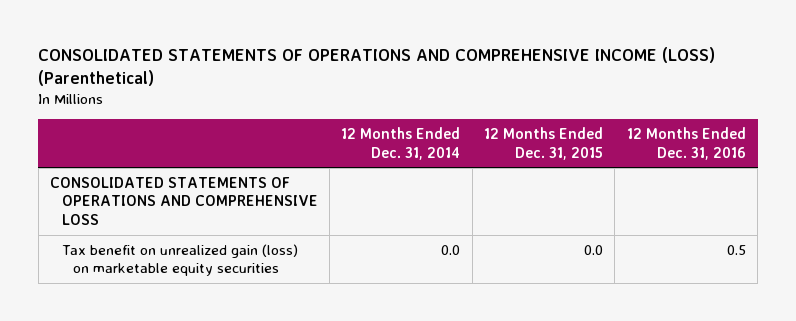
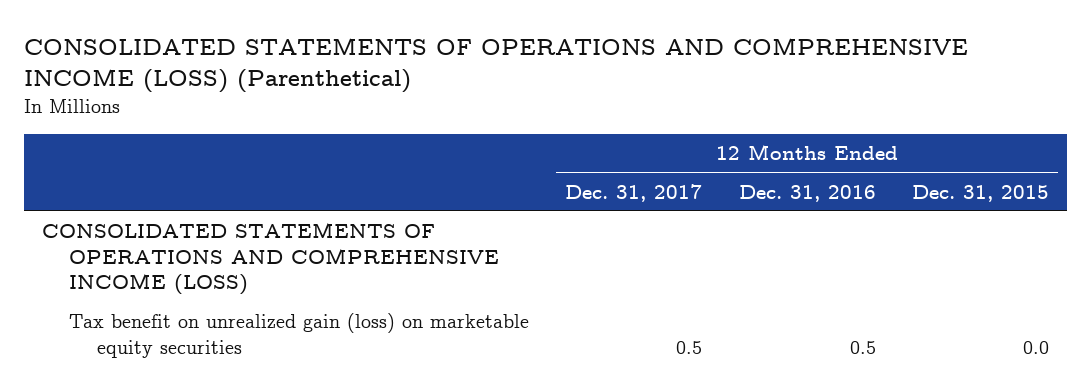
[341,127,461,160] 12 Months Ended Dec. 31, 2014 -> none
none -> [565,183,703,202] Dec. 31, 2017
[49,176,318,225] CONSOLIDATED STATEMENTS OF OPERATIONS AND COMPREHENSIVE LOSS -> [41,222,500,296] CONSOLIDATED STATEMENTS OF OPERATIONS AND COMPREHENSIVE INCOME (LOSS)

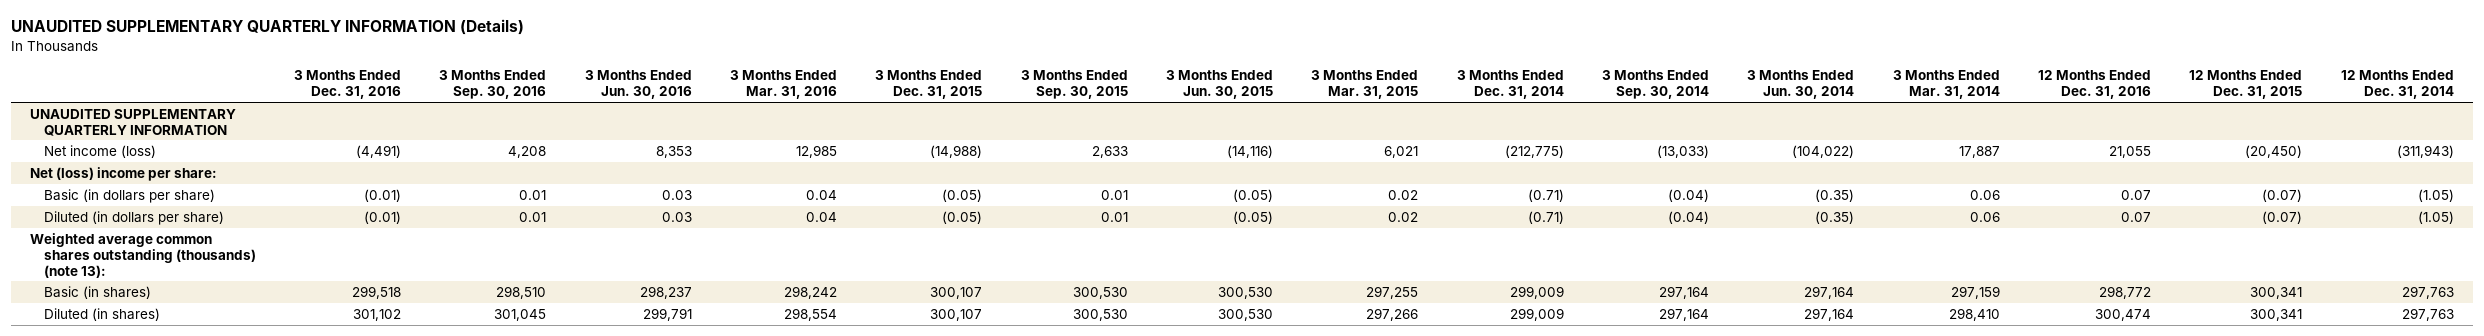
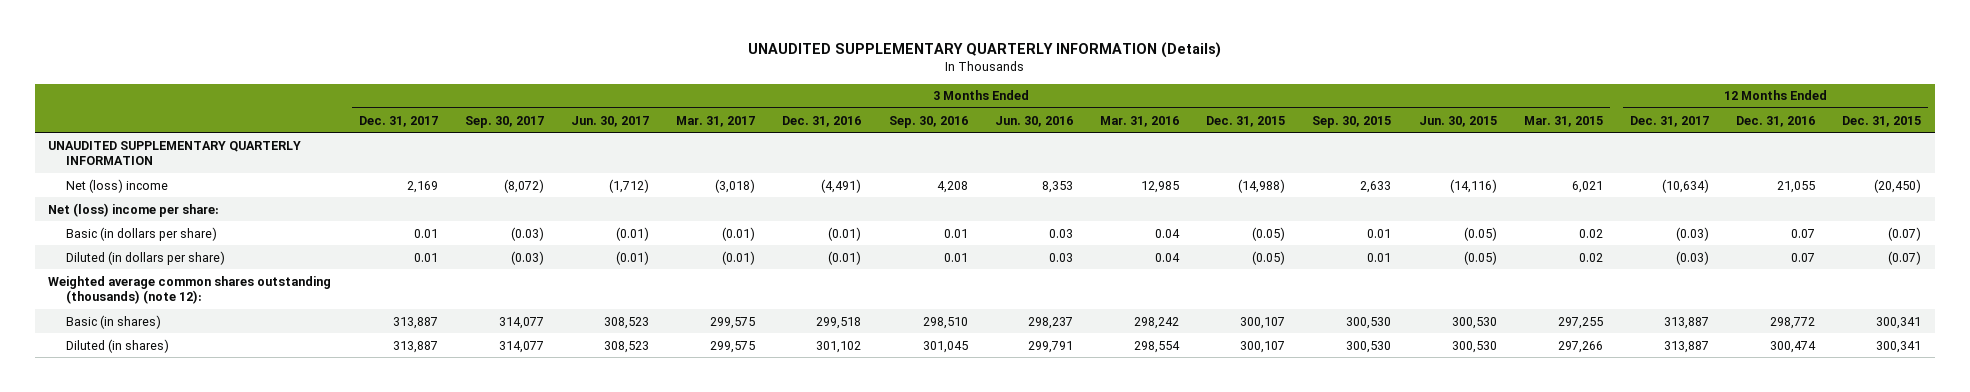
[1456,70,1564,100] 3 Months Ended Dec. 31, 2014 -> none
[1602,70,1710,100] 3 Months Ended Sep. 30, 2014 -> none
[1747,70,1855,100] 3 Months Ended Jun. 30, 2014 -> none
[1892,70,2000,100] 3 Months Ended Mar. 31, 2014 -> none
[2340,70,2454,100] 12 Months Ended Dec. 31, 2014 -> none
none -> [358,115,438,127] Dec. 31, 2017
none -> [464,115,544,128] Sep. 30, 2017
none -> [570,115,649,127] Jun. 30, 2017
none -> [676,115,756,127] Mar. 31, 2017
none -> [1629,115,1709,127] Dec. 31, 2017
[43,144,156,158] Net income (loss) -> [65,178,168,193] Net (loss) income
[30,232,256,278] Weighted average common shares outstanding (thousands) (note 13): -> [48,275,332,305] Weighted average common shares outstanding (thousands) (note 12):

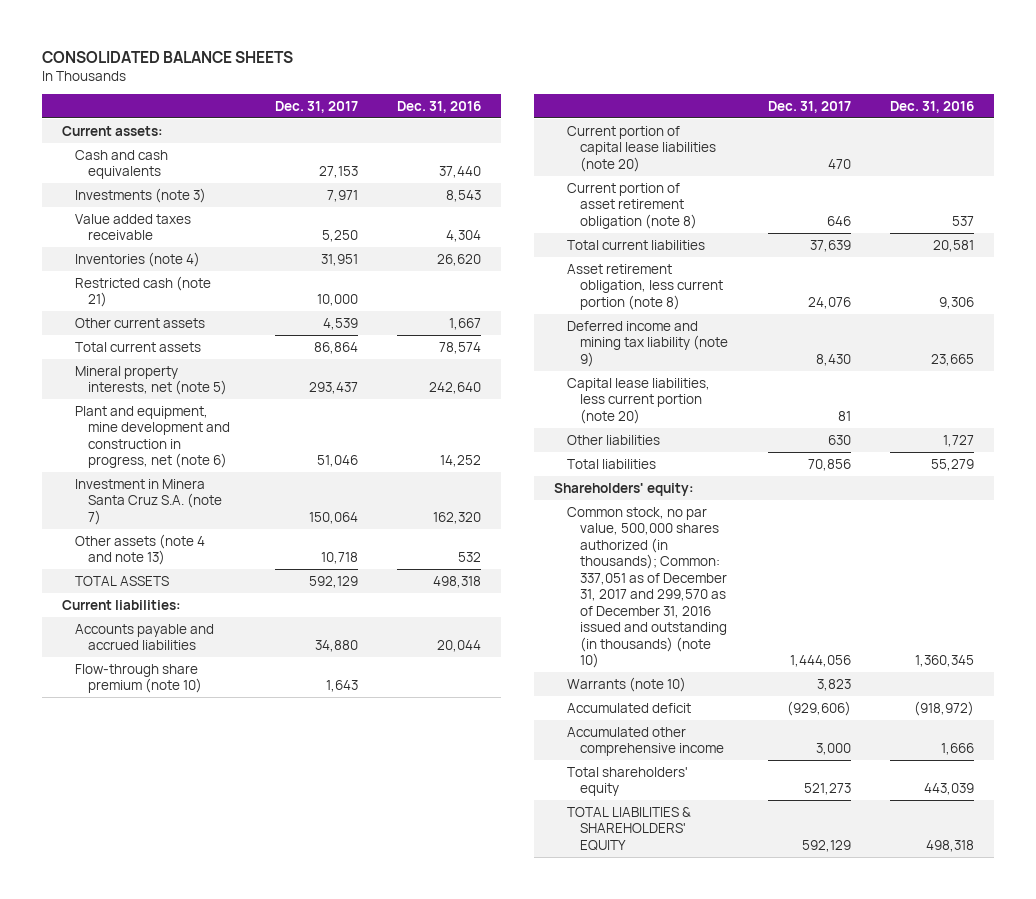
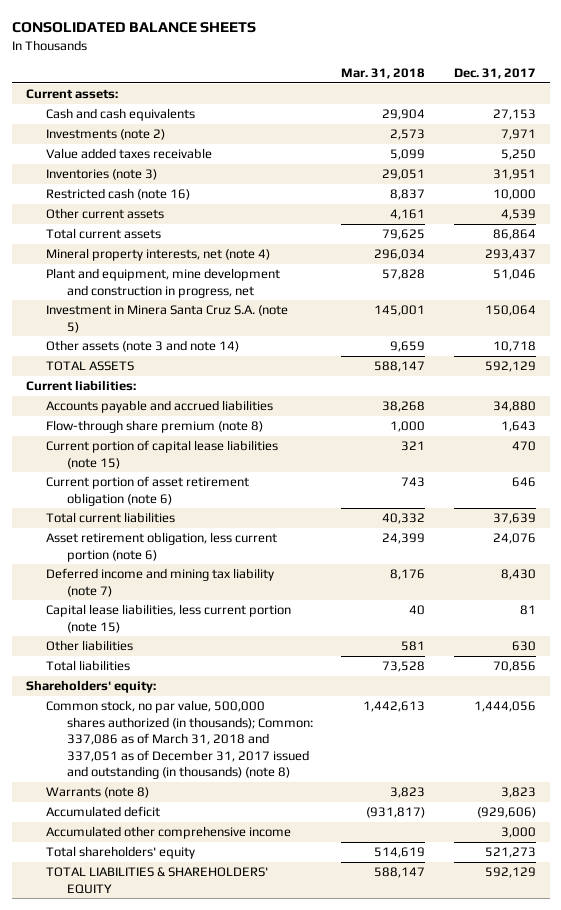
[397,100,482,113] Dec. 31, 2016 -> none
none -> [341,68,426,80] Mar. 31, 2018
[74,187,206,203] Investments (note 3) -> [46,129,166,141] Investments (note 2)
[74,251,200,267] Inventories (note 4) -> [46,169,158,181] Inventories (note 3)
[74,275,211,308] Restricted cash (note 21) -> [46,188,191,201] Restricted cash (note 16)
[74,365,227,396] Mineral property interests, net (note 5) -> [46,248,271,262] Mineral property interests, net (note 4)
[74,405,230,469] Plant and equipment, mine development and construction in progress, net (note 6) -> [46,268,281,298] Plant and equipment, mine development and construction in progress, net
[74,478,222,525] Investment in Minera Santa Cruz S.A. (note 7) -> [46,305,289,333] Investment in Minera Santa Cruz S.A. (note 5)
[74,533,205,566] Other assets (note 4 and note 13) -> [46,340,240,353] Other assets (note 3 and note 14)
[74,663,202,694] Flow-through share premium (note 10) -> [46,420,264,434] Flow-through share premium (note 8)
[567,125,717,172] Current portion of capital lease liabilities (note 20) -> [46,440,279,469] Current portion of capital lease liabilities (note 15)
[567,182,698,229] Current portion of asset retirement obligation (note 8) -> [46,476,250,506] Current portion of asset retirement obligation (note 6)
[567,263,724,310] Asset retirement obligation, less current portion (note 8) -> [46,532,278,562] Asset retirement obligation, less current portion (note 6)
[567,320,729,367] Deferred income and mining tax liability (note 9) -> [46,568,275,597] Deferred income and mining tax liability (note 7)
[567,377,711,424] Capital lease liabilities, less current portion (note 20) -> [46,604,292,633] Capital lease liabilities, less current portion (note 15)
[567,506,728,668] Common stock, no par value, 500,000 shares authorized (in thousands); Common: 337,051 as of December 31, 2017 and 299,570 as of December 31, 2016 issued and outstanding (in thousands) (note 10) -> [46,700,313,780] Common stock, no par value, 500,000 shares authorized (in thousands); Common: 337,086 as of March 31, 2018 and 337,051 as of December 31, 2017 issued and outstanding (in thousands) (note 8)
[567,676,687,692] Warrants (note 10) -> [46,787,150,799] Warrants (note 8)

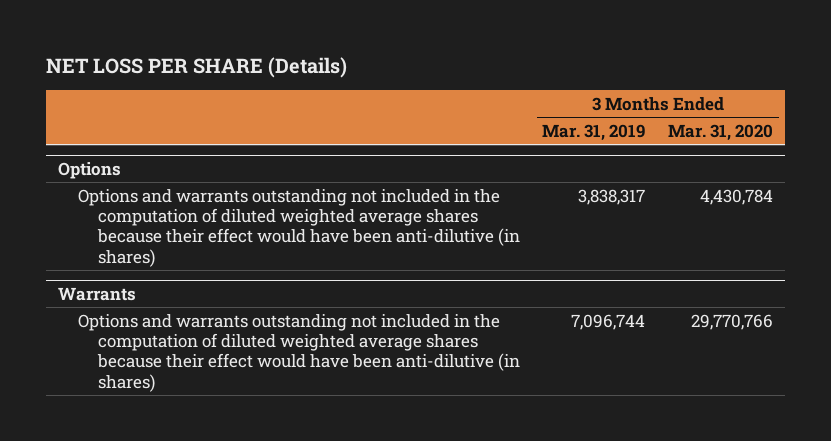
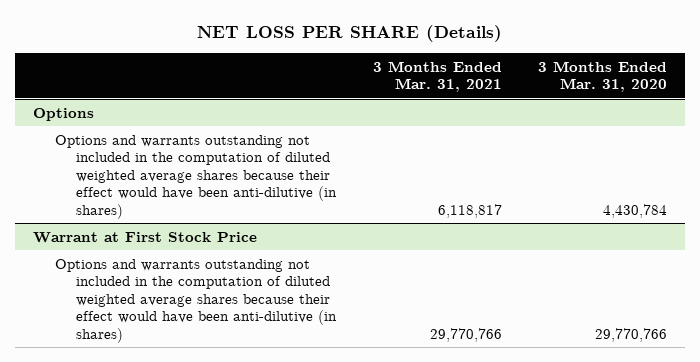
[542,123,646,141] Mar. 31, 2019 -> none
none -> [372,60,502,93] 3 Months Ended Mar. 31, 2021
[57,286,136,301] Warrants -> [33,231,258,243] Warrant at First Stock Price

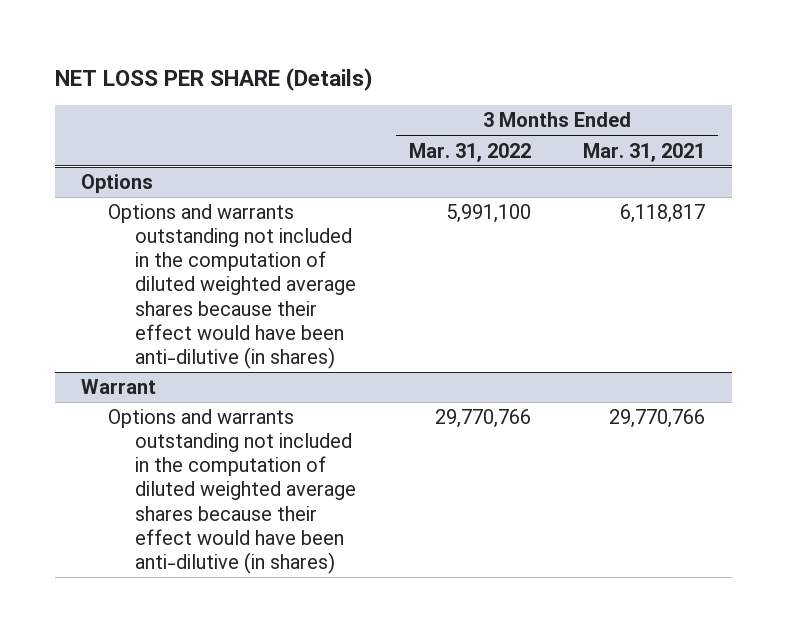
[537,60,667,93] 3 Months Ended Mar. 31, 2020 -> none
none -> [408,142,531,162] Mar. 31, 2022
[33,231,258,243] Warrant at First Stock Price -> [81,379,157,395] Warrant

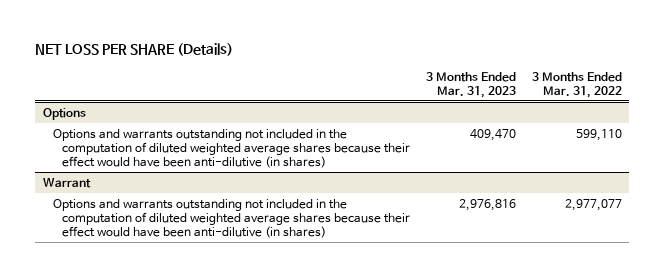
[583,142,706,162] Mar. 31, 2021 -> none
none -> [425,71,516,98] 3 Months Ended Mar. 31, 2023
[445,204,531,224] 5,991,100 -> [575,128,622,141] 599,110
[434,409,531,429] 29,770,766 -> [564,198,622,211] 2,977,077

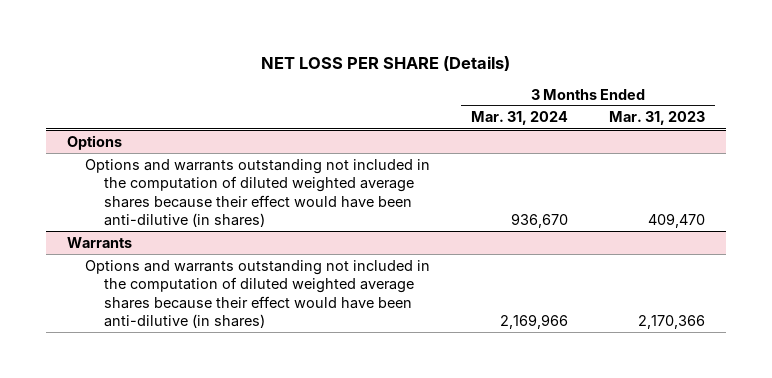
[531,71,622,98] 3 Months Ended Mar. 31, 2022 -> none
none -> [471,111,569,126] Mar. 31, 2024
[43,177,92,188] Warrant -> [66,236,132,248] Warrants
[458,198,516,211] 2,976,816 -> [638,315,706,330] 2,170,366

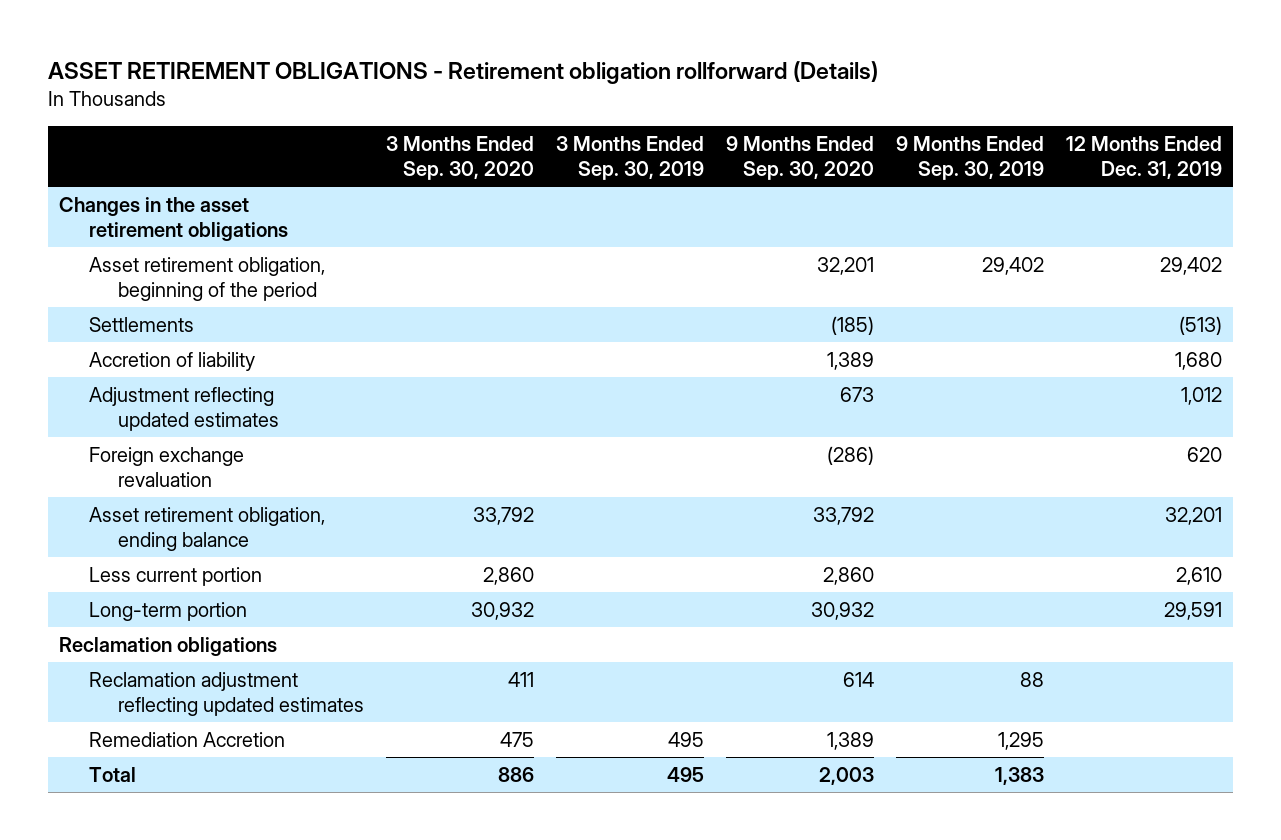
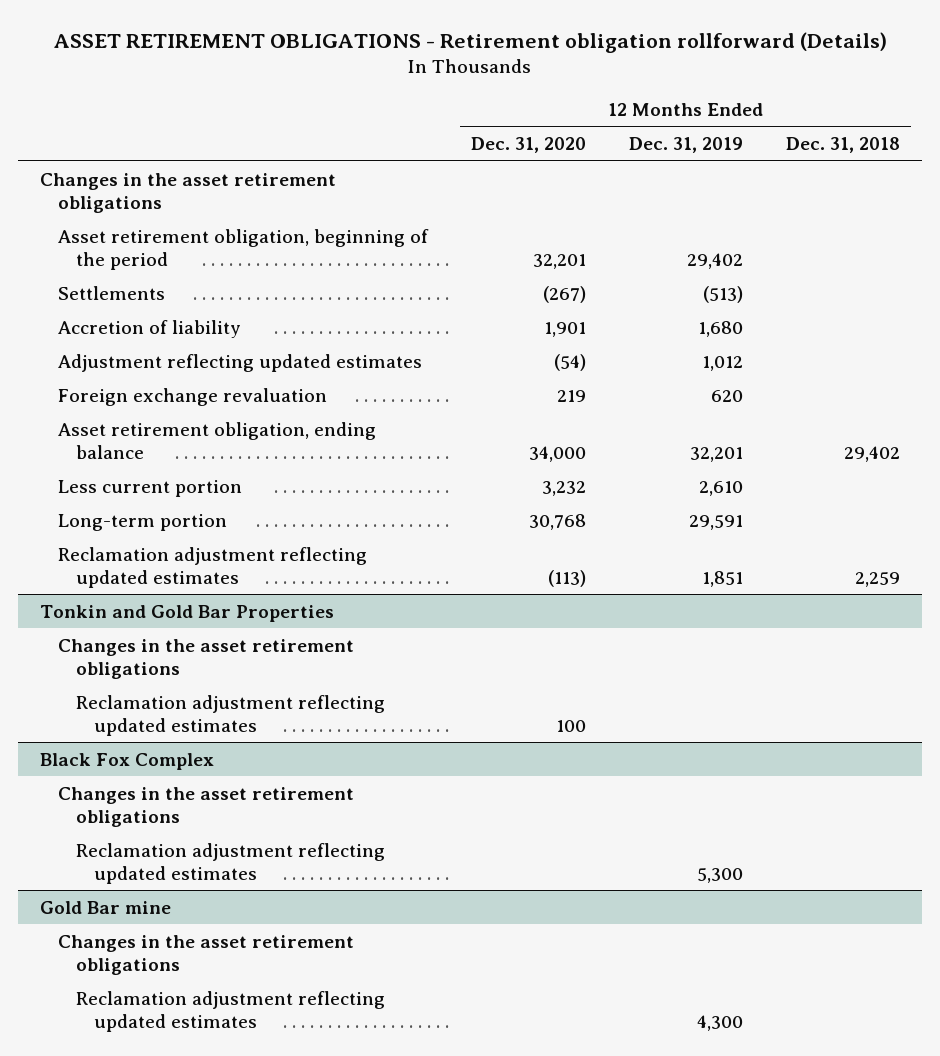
[386,136,535,181] 3 Months Ended Sep. 30, 2020 -> none
[555,136,704,181] 3 Months Ended Sep. 30, 2019 -> none
[725,136,874,181] 9 Months Ended Sep. 30, 2020 -> none
[895,136,1044,181] 9 Months Ended Sep. 30, 2019 -> none
none -> [471,137,587,154] Dec. 31, 2020
none -> [786,137,901,154] Dec. 31, 2018
[59,636,278,656] Reclamation obligations -> none
none -> [57,546,367,588] Reclamation adjustment reflecting updated estimates
none -> [39,604,334,622] Tonkin and Gold Bar Properties
none -> [57,638,354,679] Changes in the asset retirement obligations
[88,731,285,747] Remediation Accretion -> none
[88,766,136,782] Total -> none
none -> [39,752,214,770] Black Fox Complex
none -> [57,786,354,827] Changes in the asset retirement obligations
none -> [75,842,385,884] Reclamation adjustment reflecting updated estimates
none -> [39,900,171,914] Gold Bar mine
none -> [57,934,354,975] Changes in the asset retirement obligations
none -> [75,990,385,1032] Reclamation adjustment reflecting updated estimates

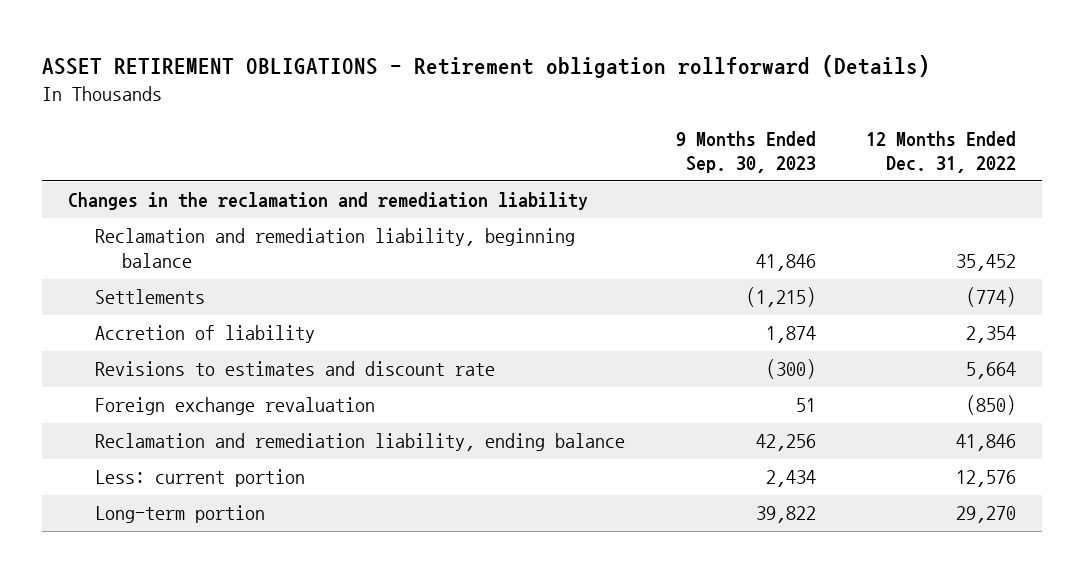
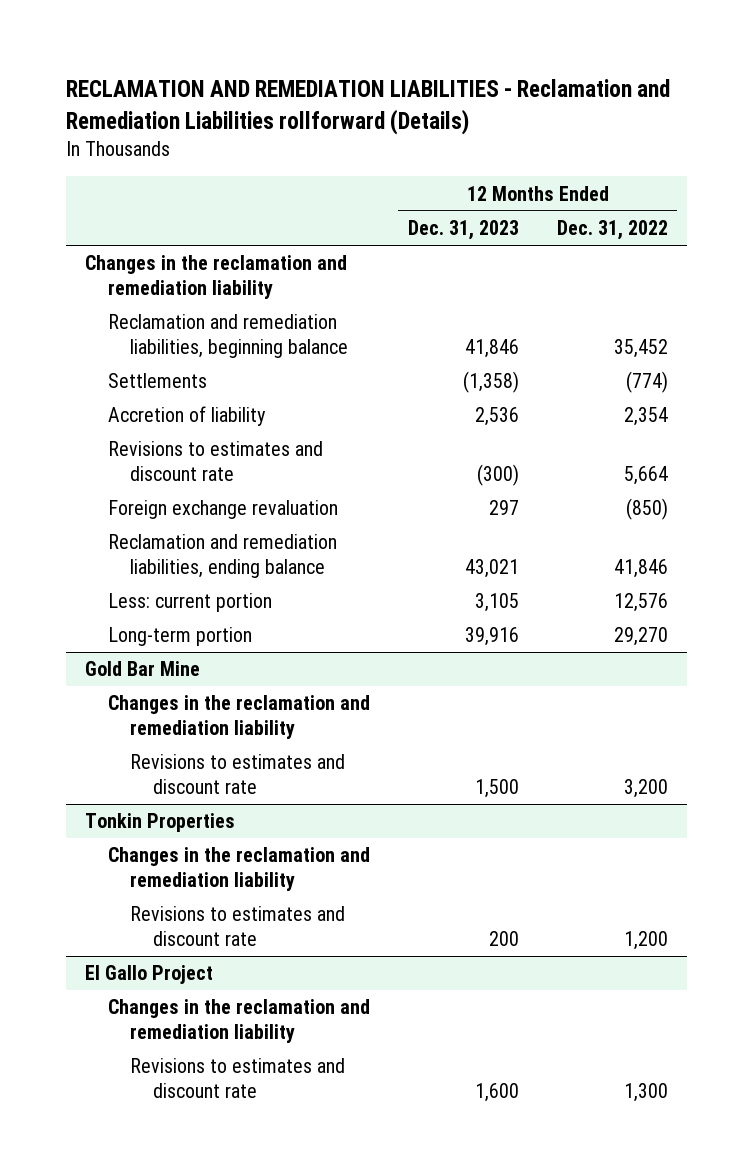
[42,55,931,79] ASSET RETIREMENT OBLIGATIONS - Retirement obligation rollforward (Details) -> [66,79,671,135] RECLAMATION AND REMEDIATION LIABILITIES - Reclamation and Remediation Liabilities rollforward (Details)
[675,130,816,173] 9 Months Ended Sep. 30, 2023 -> none
none -> [407,220,519,241] Dec. 31, 2023
[94,228,575,268] Reclamation and remediation liability, beginning balance -> [107,314,349,358] Reclamation and remediation liabilities, beginning balance
[94,433,625,452] Reclamation and remediation liability, ending balance -> [107,534,337,578] Reclamation and remediation liabilities, ending balance
none -> [85,661,201,677] Gold Bar Mine
none -> [107,695,370,739] Changes in the reclamation and remediation liability
none -> [130,754,346,794] Revisions to estimates and discount rate
none -> [85,813,236,833] Tonkin Properties
none -> [107,847,370,891] Changes in the reclamation and remediation liability
none -> [130,906,346,946] Revisions to estimates and discount rate
none -> [85,965,214,985] El Gallo Project
none -> [107,999,370,1043] Changes in the reclamation and remediation liability
none -> [130,1058,346,1098] Revisions to estimates and discount rate

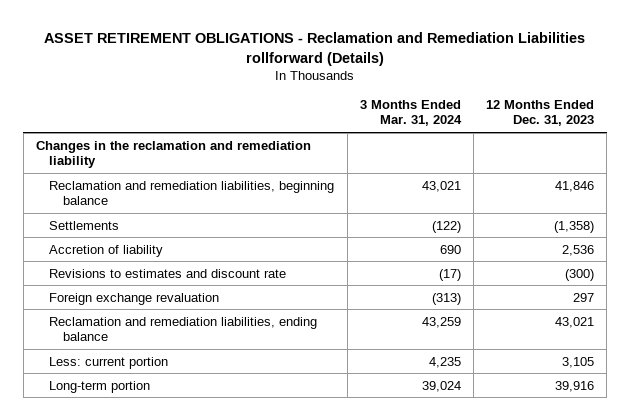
[66,79,671,135] RECLAMATION AND REMEDIATION LIABILITIES - Reclamation and Remediation Liabilities rollforward (Details) -> [43,31,585,66] ASSET RETIREMENT OBLIGATIONS - Reclamation and Remediation Liabilities rollforward (Details)
[556,220,668,241] Dec. 31, 2022 -> none
none -> [359,100,462,127] 3 Months Ended Mar. 31, 2024
[85,661,201,677] Gold Bar Mine -> none
[107,695,370,739] Changes in the reclamation and remediation liability -> none
[130,754,346,794] Revisions to estimates and discount rate -> none
[85,813,236,833] Tonkin Properties -> none
[107,847,370,891] Changes in the reclamation and remediation liability -> none
[130,906,346,946] Revisions to estimates and discount rate -> none
[85,965,214,985] El Gallo Project -> none
[107,999,370,1043] Changes in the reclamation and remediation liability -> none
[130,1058,346,1098] Revisions to estimates and discount rate -> none

